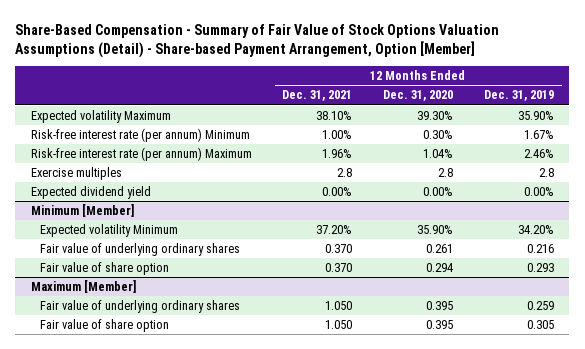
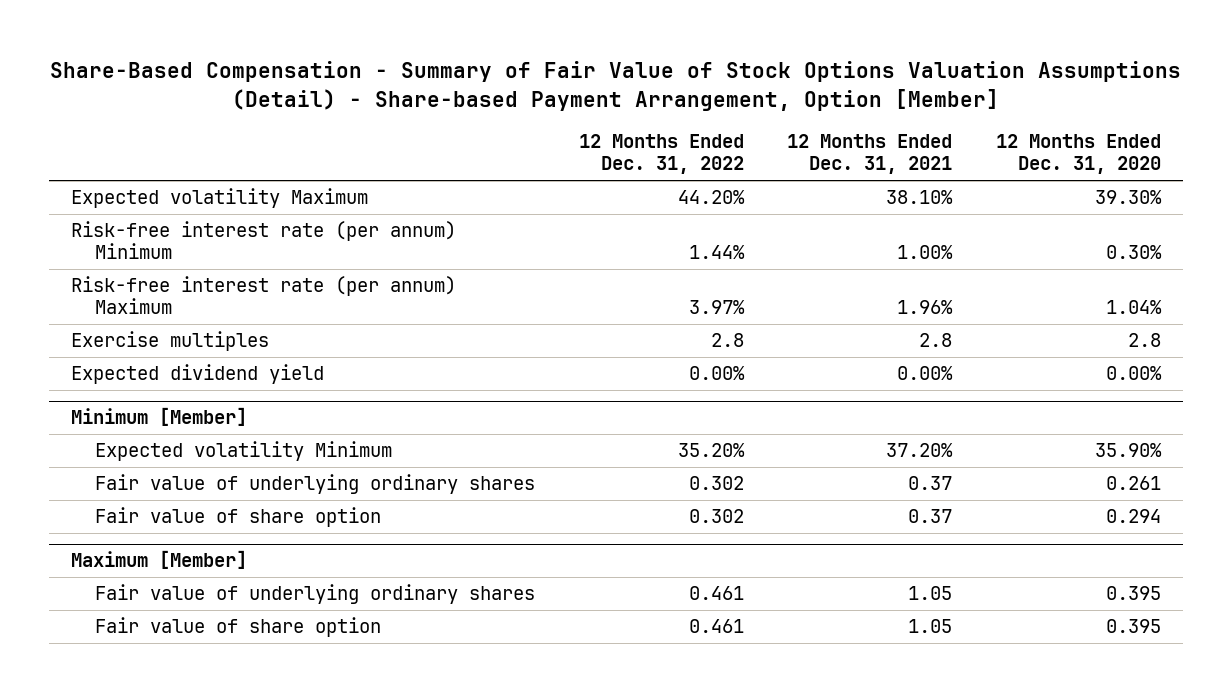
[483,90,554,102] Dec. 31, 2019 -> none
none -> [578,134,744,175] 12 Months Ended Dec. 31, 2022
[325,244,353,254] 0.370 -> [908,476,953,491] 0.37
[325,263,353,273] 0.370 -> [908,509,953,524] 0.37
[325,301,353,311] 1.050 -> [908,586,953,601] 1.05
[325,320,353,330] 1.050 -> [908,619,953,634] 1.05

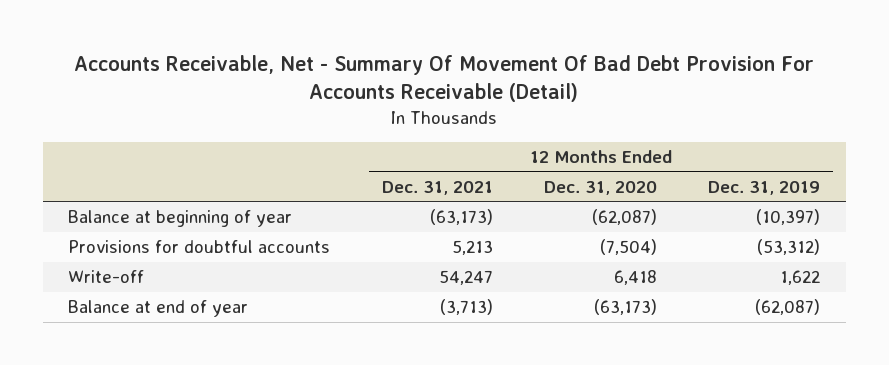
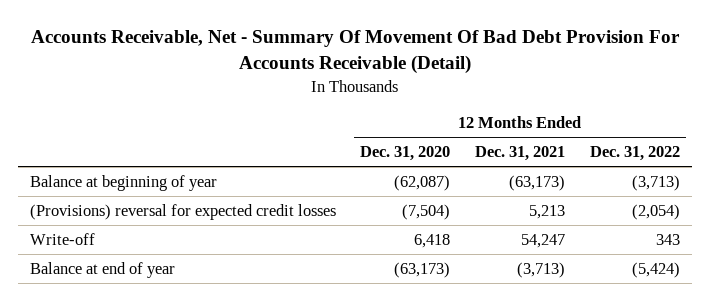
[708,180,821,195] Dec. 31, 2019 -> none
none -> [589,146,680,162] Dec. 31, 2022
[68,240,331,254] Provisions for doubtful accounts -> [29,203,336,220] (Provisions) reversal for expected credit losses

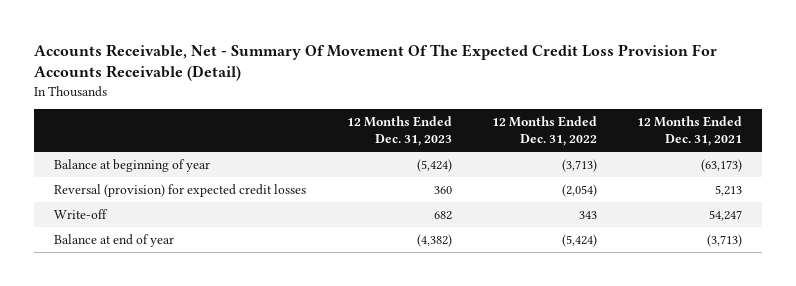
[30,30,680,75] Accounts Receivable, Net - Summary Of Movement Of Bad Debt Provision For Accounts Receivable (Detail) -> [34,43,718,82] Accounts Receivable, Net - Summary Of Movement Of The Expected Credit Loss Provision For Accounts Receivable (Detail)
[360,146,451,162] Dec. 31, 2020 -> none
none -> [346,116,452,147] 12 Months Ended Dec. 31, 2023
[29,203,336,220] (Provisions) reversal for expected credit losses -> [54,183,307,197] Reversal (provision) for expected credit losses

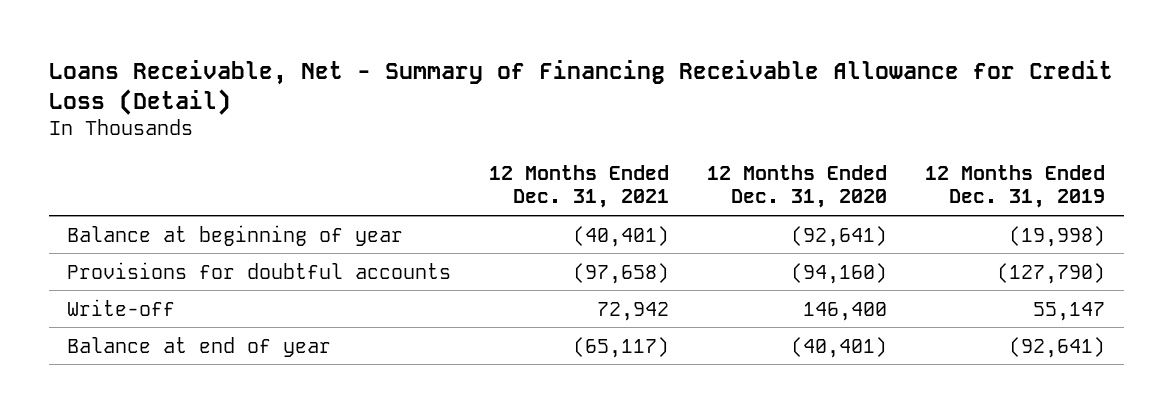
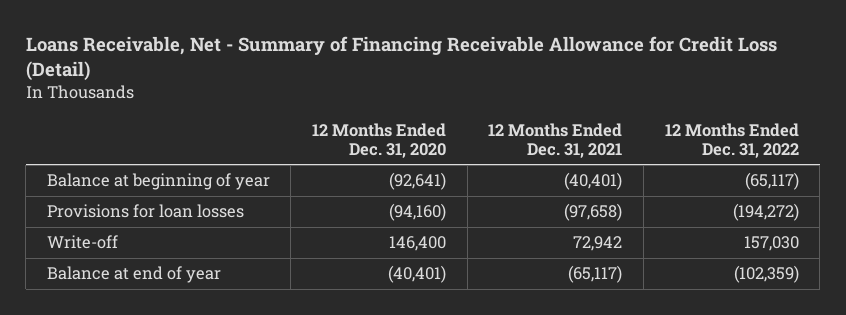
[924,165,1105,209] 12 Months Ended Dec. 31, 2019 -> none
none -> [664,122,799,158] 12 Months Ended Dec. 31, 2022
[67,261,452,279] Provisions for doubtful accounts -> [46,204,244,219] Provisions for loan losses

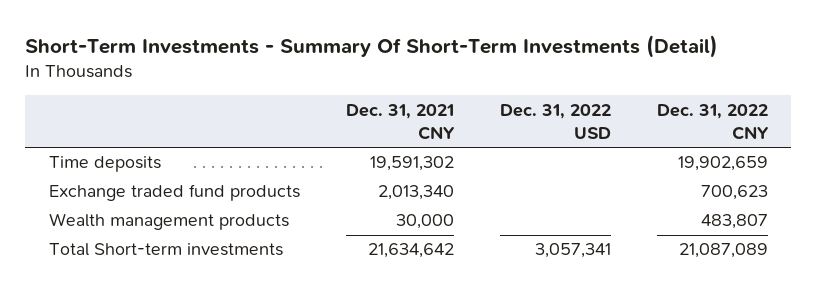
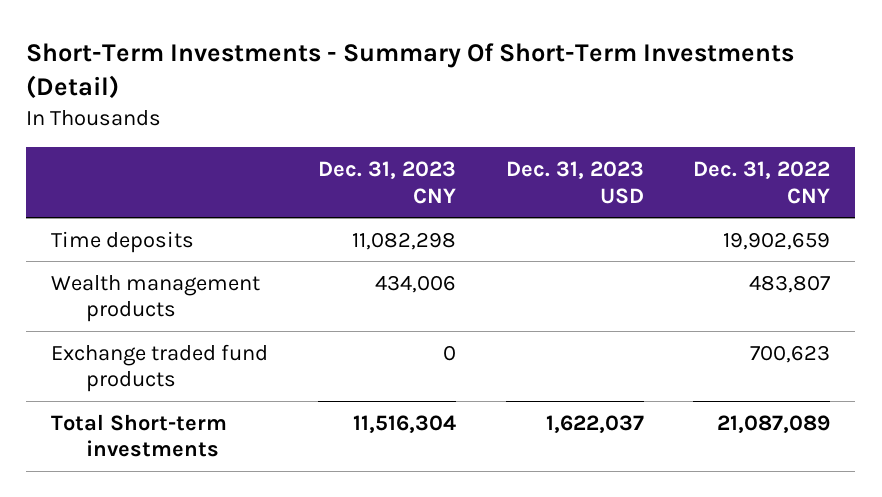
[345,103,455,140] Dec. 31, 2021 CNY -> none
[500,103,612,139] Dec. 31, 2022 USD -> none
none -> [317,161,456,204] Dec. 31, 2023 CNY
none -> [505,161,644,204] Dec. 31, 2023 USD
[48,184,300,202] Exchange traded fund products -> [51,343,269,393] Exchange traded fund products

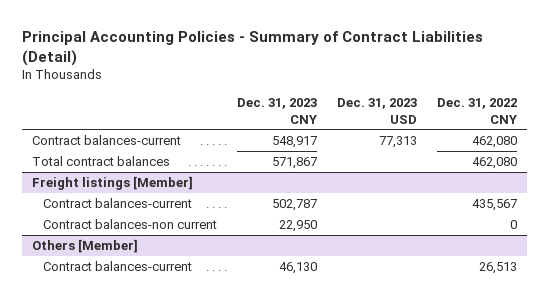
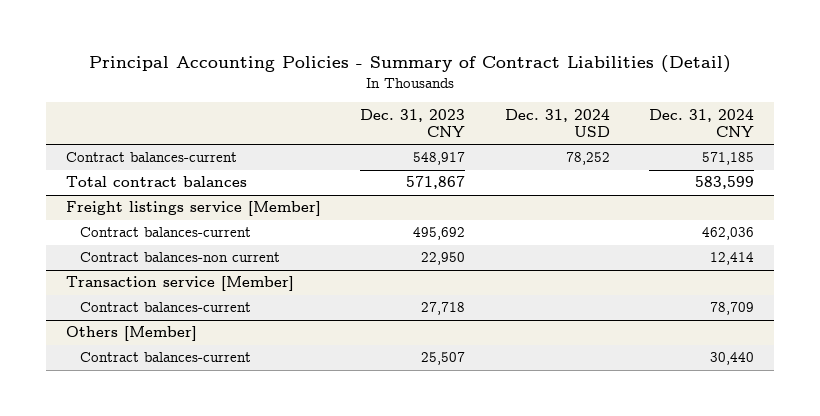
[337,98,418,124] Dec. 31, 2023 USD -> none
[437,98,518,124] Dec. 31, 2022 CNY -> none
none -> [504,108,610,137] Dec. 31, 2024 USD
none -> [649,108,755,137] Dec. 31, 2024 CNY
[31,175,193,190] Freight listings [Member] -> [65,201,321,217] Freight listings service [Member]
[271,198,317,211] 502,787 -> [413,227,466,241] 495,692
none -> [65,276,294,292] Transaction service [Member]
none -> [80,302,252,313] Contract balances-current
[278,261,317,274] 46,130 -> [421,352,466,366] 25,507

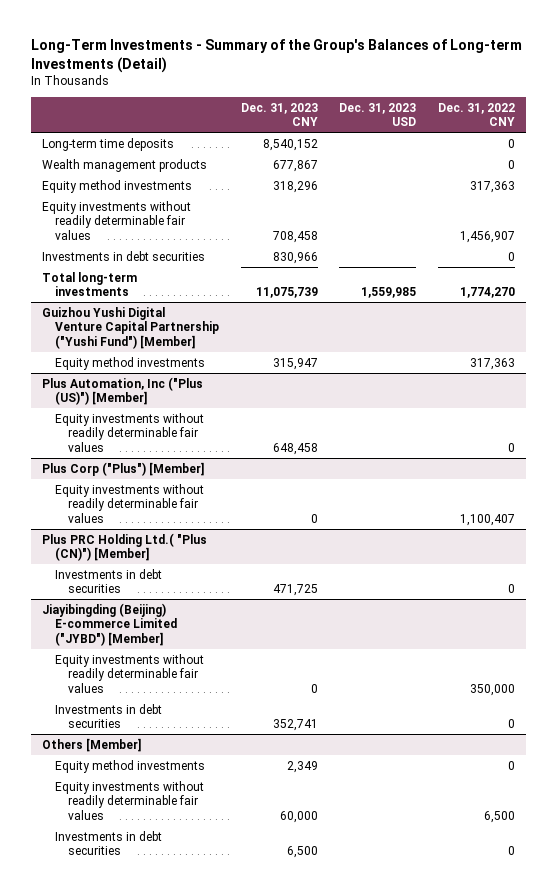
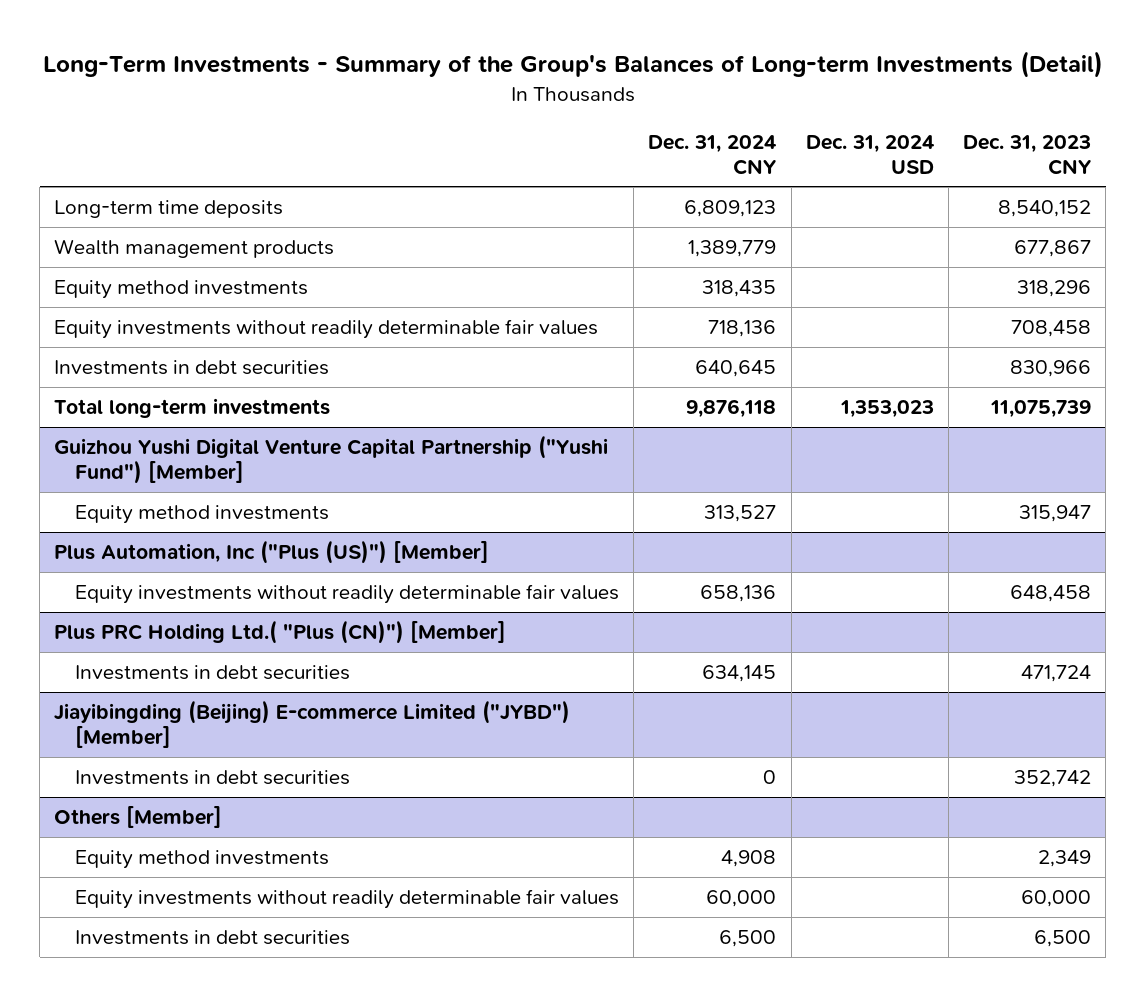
[339,102,417,127] Dec. 31, 2023 USD -> none
[438,102,516,127] Dec. 31, 2022 CNY -> none
none -> [648,134,778,175] Dec. 31, 2024 CNY
none -> [805,134,934,174] Dec. 31, 2024 USD
[41,461,204,476] Plus Corp ("Plus") [Member] -> none
[54,483,204,523] Equity investments without readily determinable fair values -> none
[272,584,318,597] 471,725 -> [1020,664,1091,682] 471,724
[54,653,204,693] Equity investments without readily determinable fair values -> none
[272,719,318,732] 352,741 -> [1013,769,1091,787] 352,742

